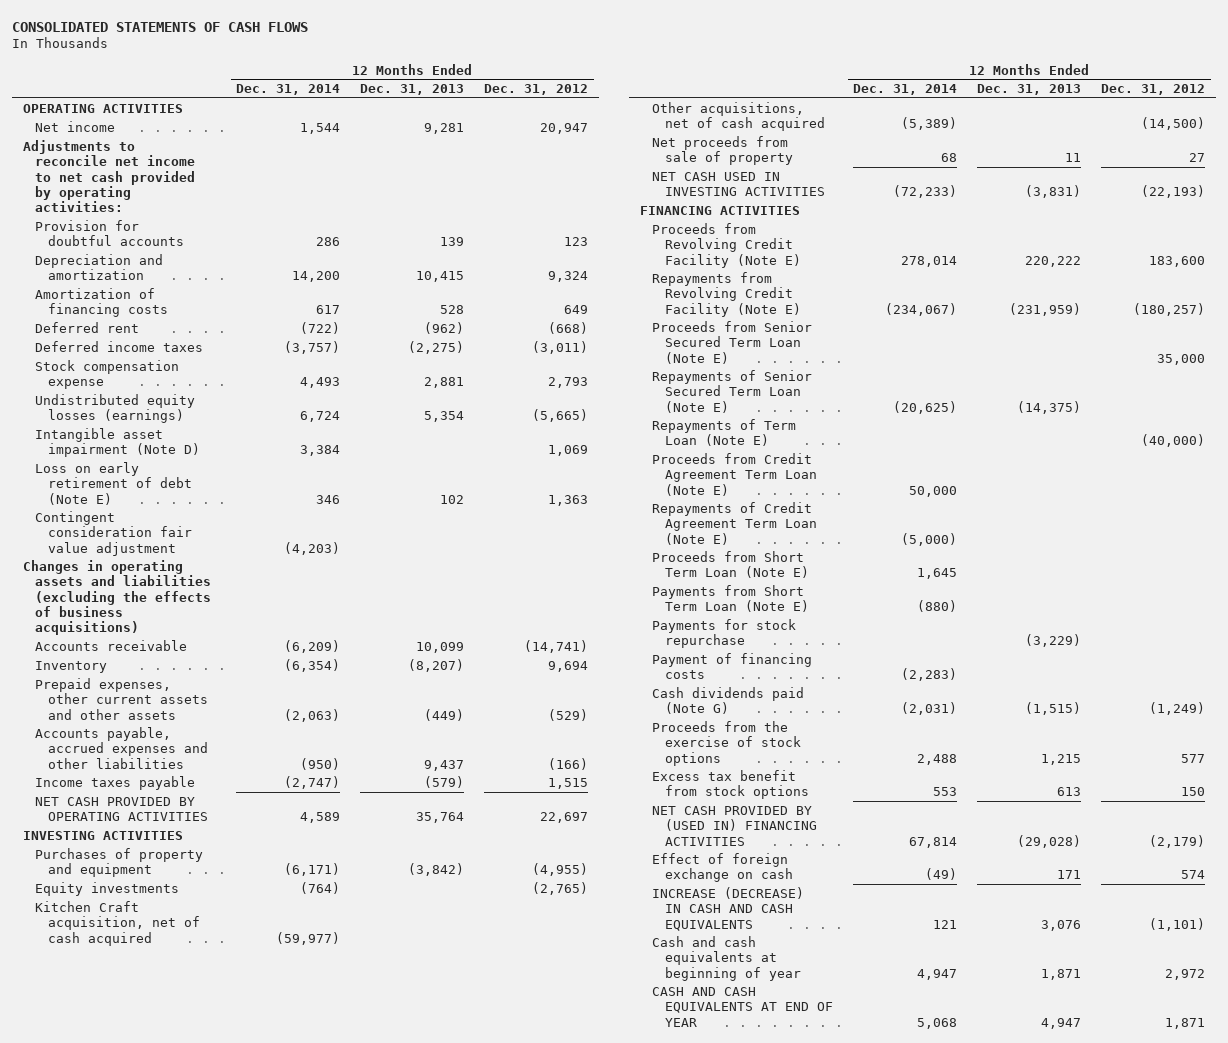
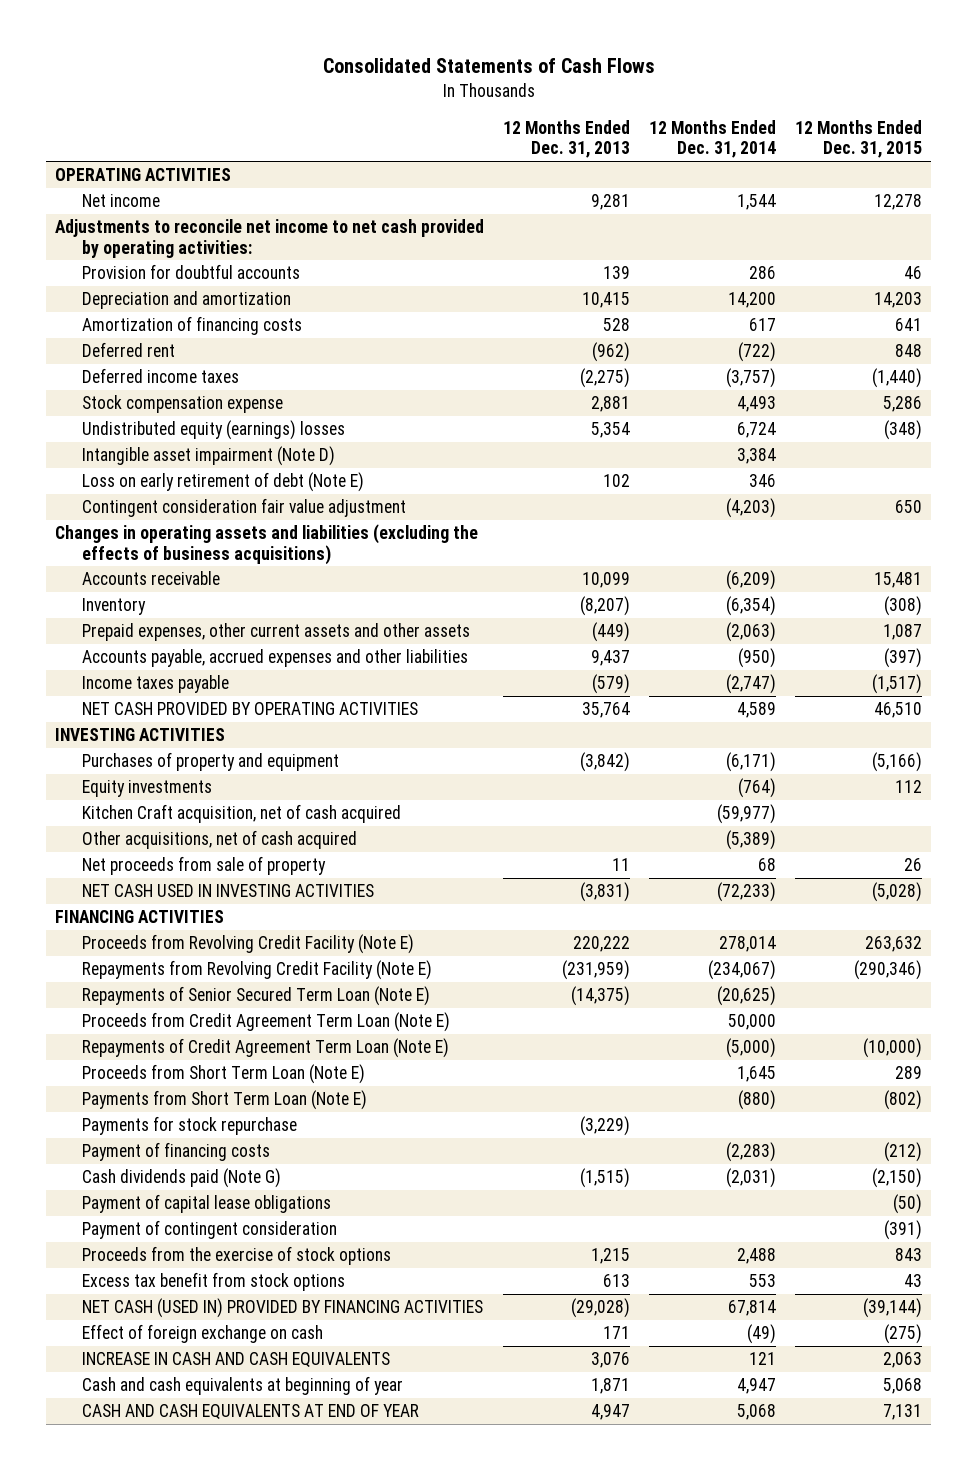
[12,21,309,32] CONSOLIDATED STATEMENTS OF CASH FLOWS -> [322,58,655,74] Consolidated Statements of Cash Flows
[484,84,589,96] Dec. 31, 2012 -> none
none -> [794,119,922,159] 12 Months Ended Dec. 31, 2015
[35,393,196,424] Undistributed equity losses (earnings) -> [81,420,345,441] Undistributed equity (earnings) losses
[652,320,813,364] Proceeds from Senior Secured Term Loan (Note E) -> none
[652,418,797,447] Repayments of Term Loan (Note E) -> none
none -> [81,1194,331,1214] Payment of capital lease obligations
none -> [81,1220,337,1240] Payment of contingent consideration
[652,805,817,846] NET CASH PROVIDED BY (USED IN) FINANCING ACTIVITIES -> [81,1298,483,1319] NET CASH (USED IN) PROVIDED BY FINANCING ACTIVITIES
[652,886,805,931] INCREASE (DECREASE) IN CASH AND CASH EQUIVALENTS -> [81,1352,390,1369] INCREASE IN CASH AND CASH EQUIVALENTS

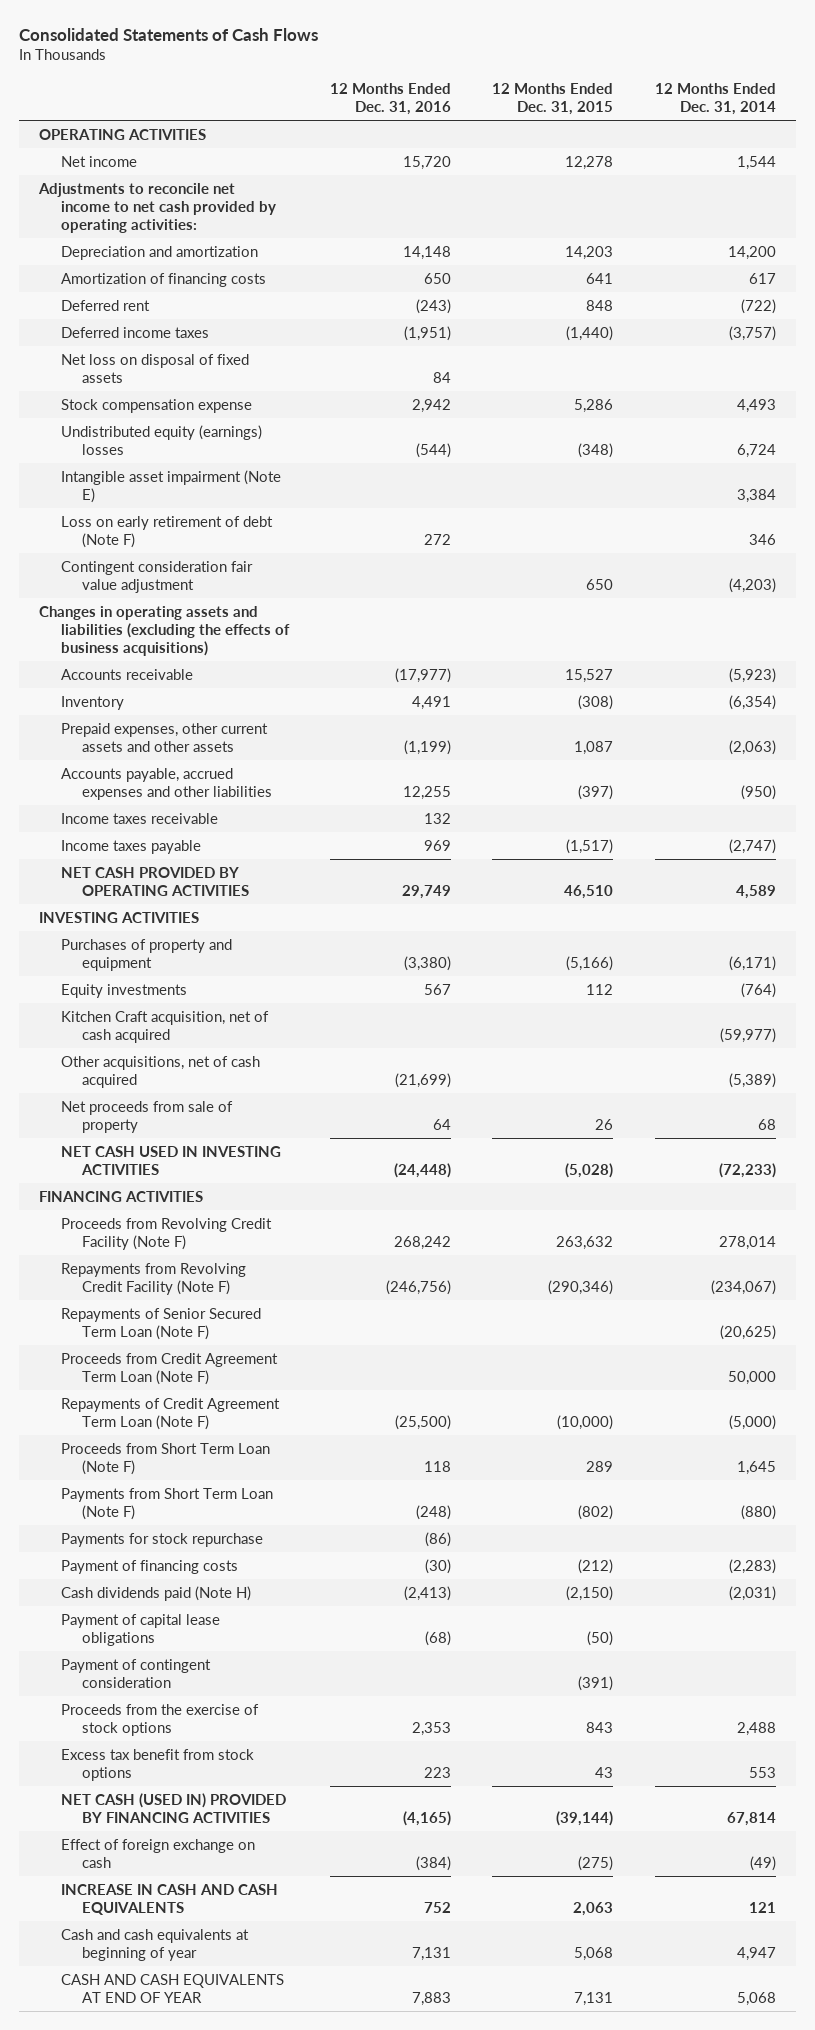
[503,119,631,159] 12 Months Ended Dec. 31, 2013 -> none
none -> [330,82,452,115] 12 Months Ended Dec. 31, 2016
[81,264,300,280] Provision for doubtful accounts -> none
none -> [60,353,249,383] Net loss on disposal of fixed assets
[81,446,335,467] Intangible asset impairment (Note D) -> [60,469,281,503] Intangible asset impairment (Note E)
[81,472,364,493] Loss on early retirement of debt (Note E) -> [60,515,273,548] Loss on early retirement of debt (Note F)
[726,570,777,591] (6,209) -> [728,667,776,683] (5,923)
[873,572,922,589] 15,481 -> [565,668,614,683] 15,527
none -> [60,812,218,824] Income taxes receivable
[81,934,414,955] Proceeds from Revolving Credit Facility (Note E) -> [60,1217,272,1250] Proceeds from Revolving Credit Facility (Note F)
[81,960,432,981] Repayments from Revolving Credit Facility (Note E) -> [60,1262,246,1295] Repayments from Revolving Credit Facility (Note F)
[81,986,430,1007] Repayments of Senior Secured Term Loan (Note E) -> [60,1307,261,1340] Repayments of Senior Secured Term Loan (Note F)
[81,1012,450,1033] Proceeds from Credit Agreement Term Loan (Note E) -> [60,1352,278,1385] Proceeds from Credit Agreement Term Loan (Note F)
[81,1038,449,1059] Repayments of Credit Agreement Term Loan (Note E) -> [60,1397,280,1430] Repayments of Credit Agreement Term Loan (Note F)
[81,1064,365,1085] Proceeds from Short Term Loan (Note E) -> [60,1442,270,1475] Proceeds from Short Term Loan (Note F)
[81,1090,367,1111] Payments from Short Term Loan (Note E) -> [60,1487,273,1520] Payments from Short Term Loan (Note F)
[81,1168,281,1189] Cash dividends paid (Note G) -> [60,1585,251,1601] Cash dividends paid (Note H)

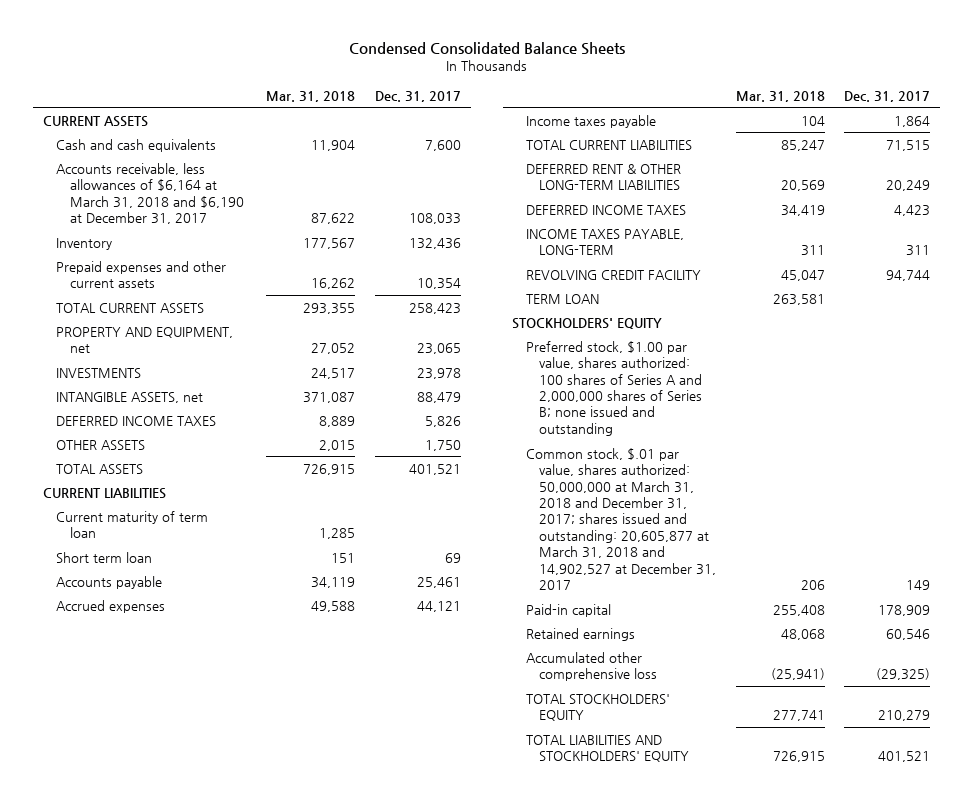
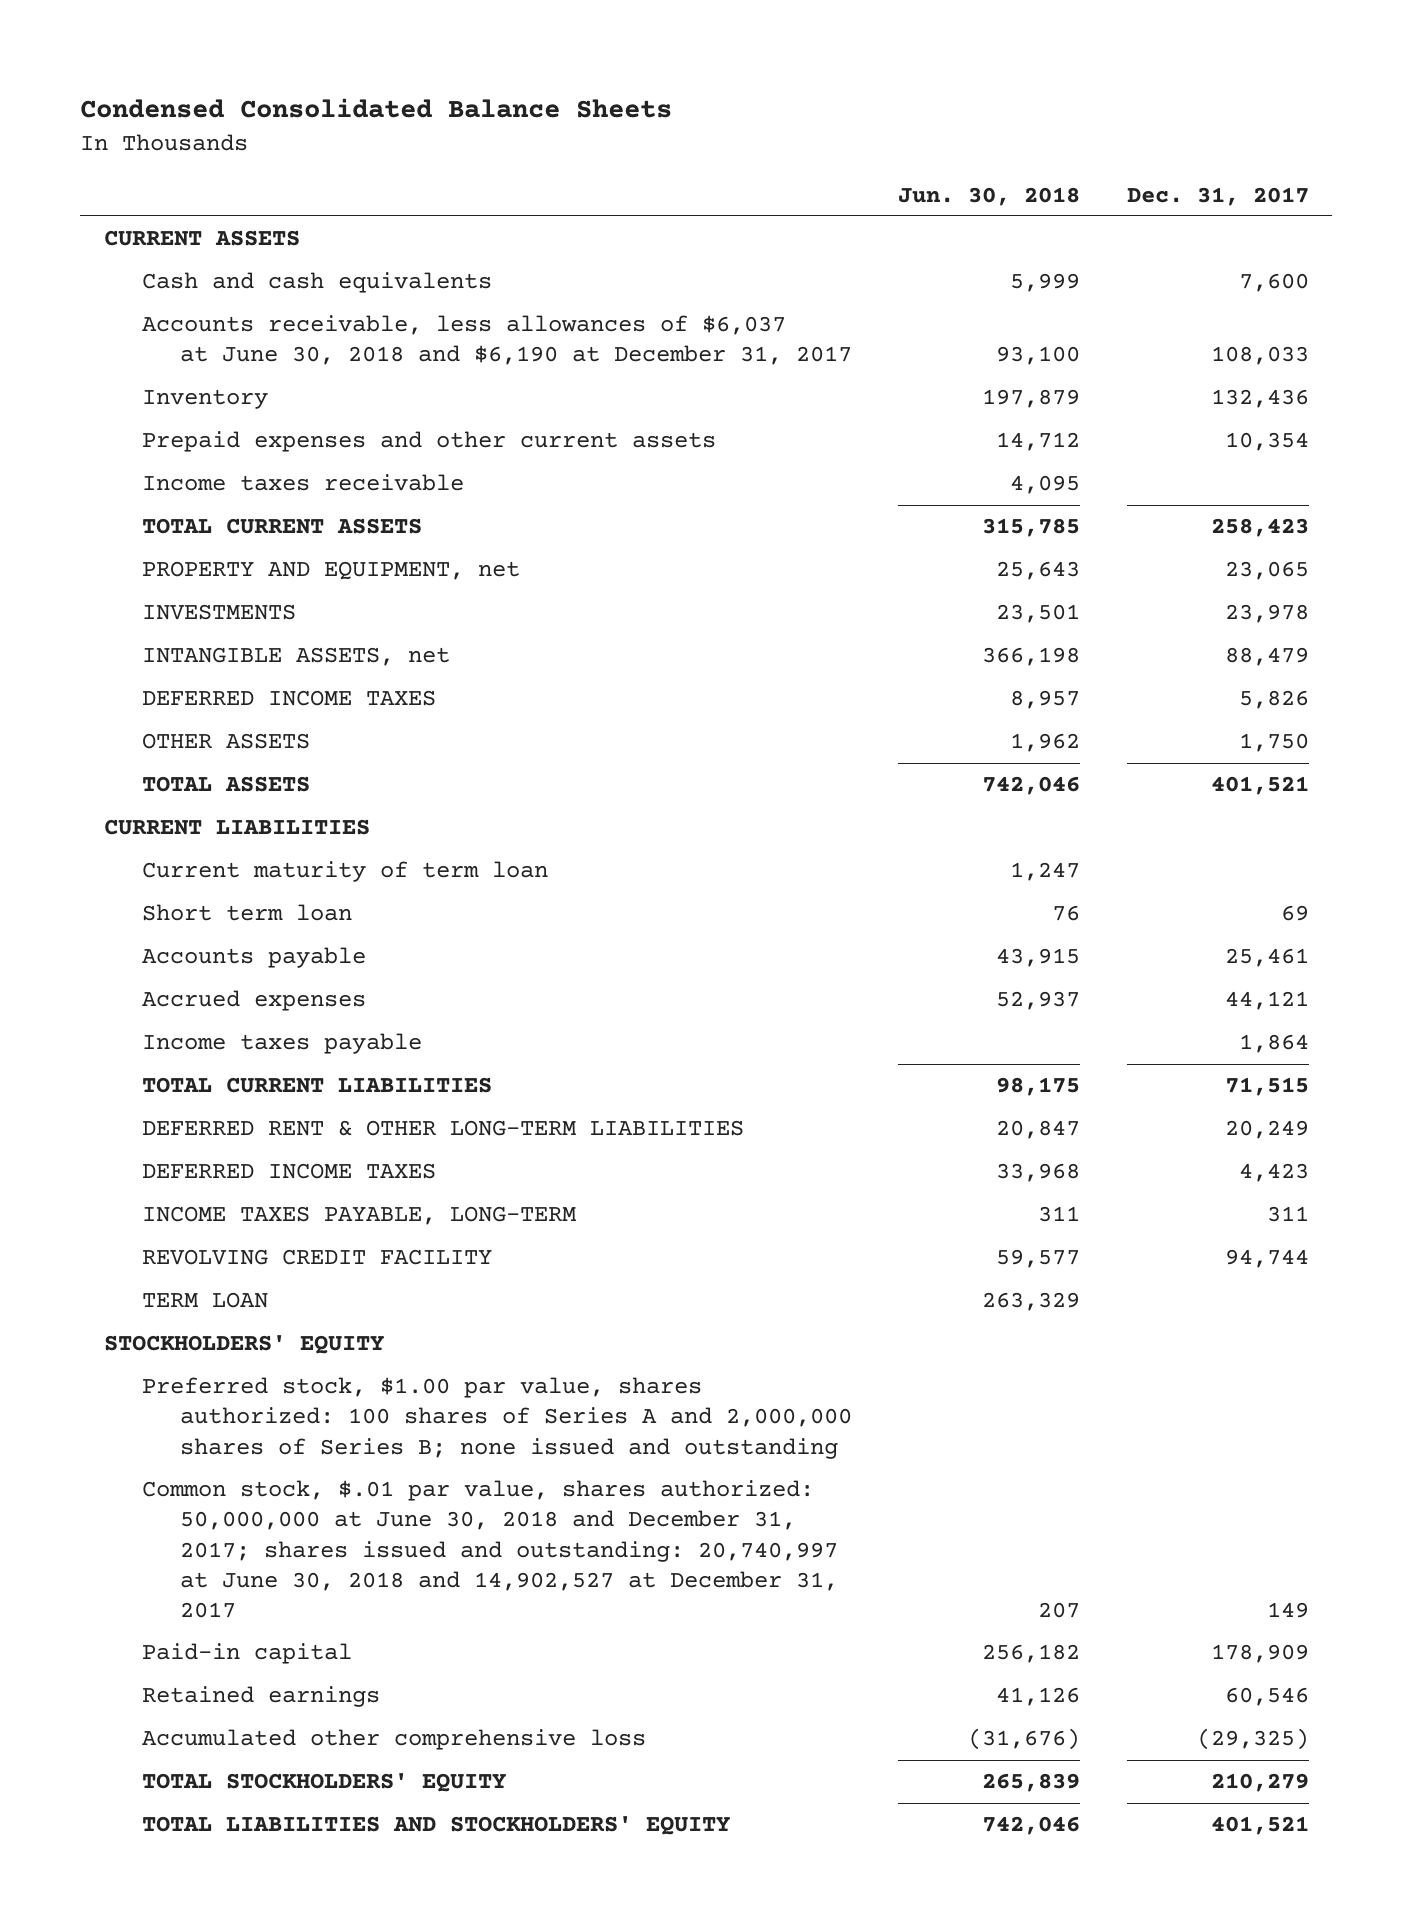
[266,90,356,102] Mar. 31, 2018 -> none
none -> [898,186,1081,206] Jun. 30, 2018
[56,162,244,224] Accounts receivable, less allowances of $6,164 at March 31, 2018 and $6,190 at December 31, 2017 -> [141,315,852,366] Accounts receivable, less allowances of $6,037 at June 30, 2018 and $6,190 at December 31, 2017
none -> [141,474,464,492] Income taxes receivable
[525,447,717,591] Common stock, $.01 par value, shares authorized: 50,000,000 at March 31, 2018 and December 31, 2017; shares issued and outstanding: 20,605,877 at March 31, 2018 and 14,902,527 at December 31, 2017 -> [141,1480,838,1618] Common stock, $.01 par value, shares authorized: 50,000,000 at June 30, 2018 and December 31, 2017; shares issued and outstanding: 20,740,997 at June 30, 2018 and 14,902,527 at December 31, 2017

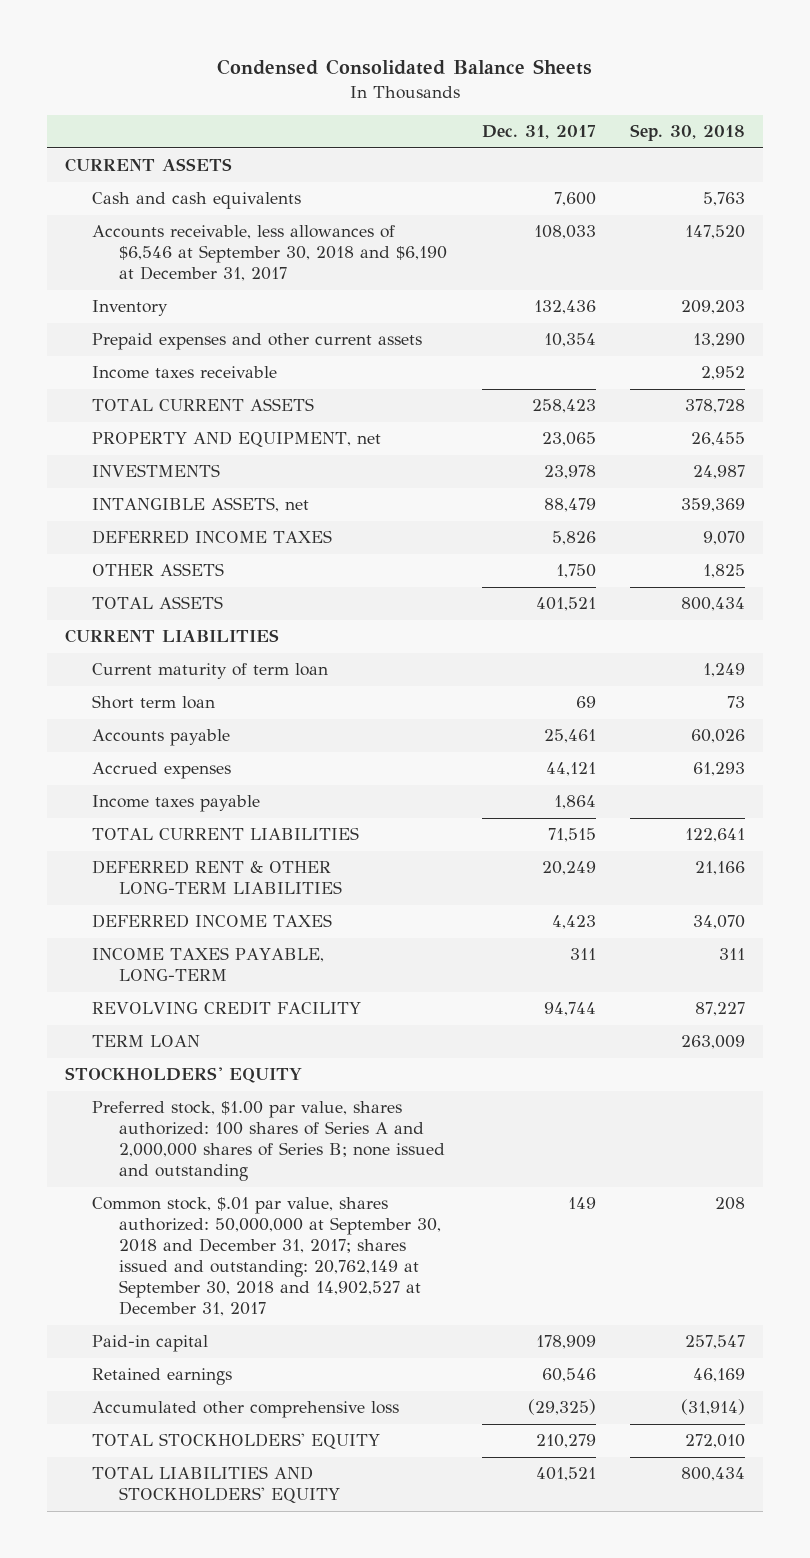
[898,186,1081,206] Jun. 30, 2018 -> none
none -> [630,124,746,142] Sep. 30, 2018
[141,315,852,366] Accounts receivable, less allowances of $6,037 at June 30, 2018 and $6,190 at December 31, 2017 -> [92,225,448,282] Accounts receivable, less allowances of $6,546 at September 30, 2018 and $6,190 at December 31, 2017
[141,1480,838,1618] Common stock, $.01 par value, shares authorized: 50,000,000 at June 30, 2018 and December 31, 2017; shares issued and outstanding: 20,740,997 at June 30, 2018 and 14,902,527 at December 31, 2017 -> [92,1197,442,1317] Common stock, $.01 par value, shares authorized: 50,000,000 at September 30, 2018 and December 31, 2017; shares issued and outstanding: 20,762,149 at September 30, 2018 and 14,902,527 at December 31, 2017

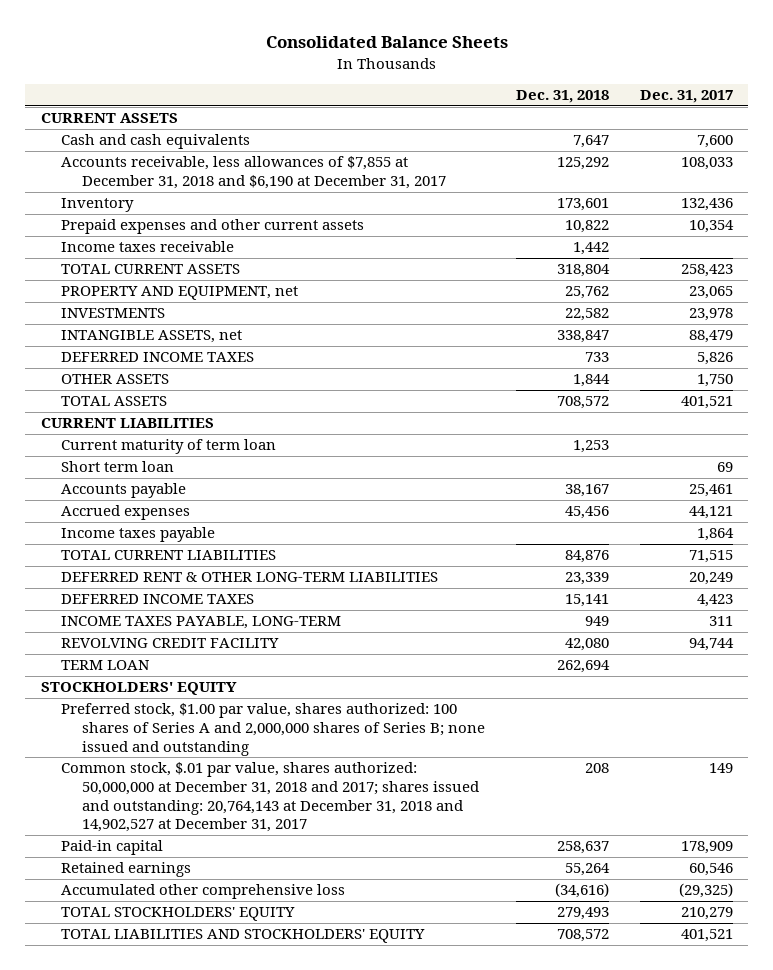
[217,59,593,76] Condensed Consolidated Balance Sheets -> [265,36,508,49] Consolidated Balance Sheets
[630,124,746,142] Sep. 30, 2018 -> none
none -> [515,90,609,104] Dec. 31, 2018
[92,225,448,282] Accounts receivable, less allowances of $6,546 at September 30, 2018 and $6,190 at December 31, 2017 -> [61,156,447,190] Accounts receivable, less allowances of $7,855 at December 31, 2018 and $6,190 at December 31, 2017
[92,1197,442,1317] Common stock, $.01 par value, shares authorized: 50,000,000 at September 30, 2018 and December 31, 2017; shares issued and outstanding: 20,762,149 at September 30, 2018 and 14,902,527 at December 31, 2017 -> [61,762,480,833] Common stock, $.01 par value, shares authorized: 50,000,000 at December 31, 2018 and 2017; shares issued and outstanding: 20,764,143 at December 31, 2018 and 14,902,527 at December 31, 2017

